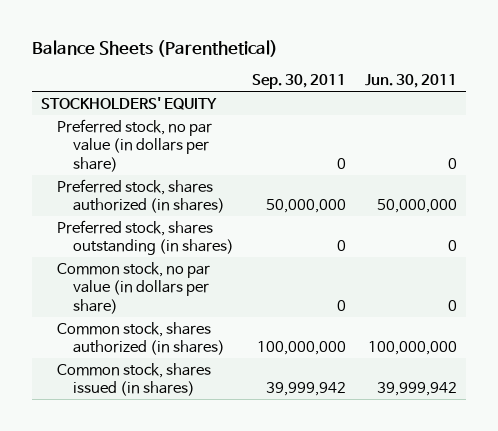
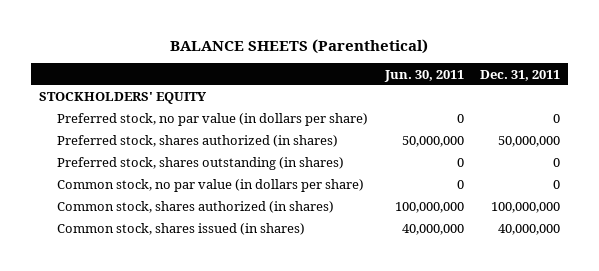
[31,39,278,57] Balance Sheets (Parenthetical) -> [170,38,429,54] BALANCE SHEETS (Parenthetical)
[252,73,347,89] Sep. 30, 2011 -> none
none -> [480,69,561,81] Dec. 31, 2011
[377,382,458,397] 39,999,942 -> [401,224,464,236] 40,000,000

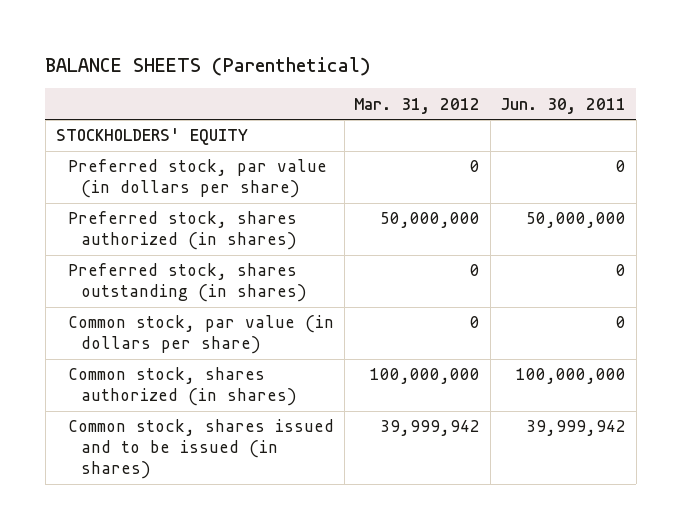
[480,69,561,81] Dec. 31, 2011 -> none
none -> [354,97,481,114] Mar. 31, 2012
[57,113,369,127] Preferred stock, no par value (in dollars per share) -> [68,159,328,199] Preferred stock, par value (in dollars per share)
[57,179,365,193] Common stock, no par value (in dollars per share) -> [68,315,335,355] Common stock, par value (in dollars per share)
[57,223,306,236] Common stock, shares issued (in shares) -> [68,419,335,480] Common stock, shares issued and to be issued (in shares)
[401,224,464,236] 40,000,000 -> [526,420,627,437] 39,999,942

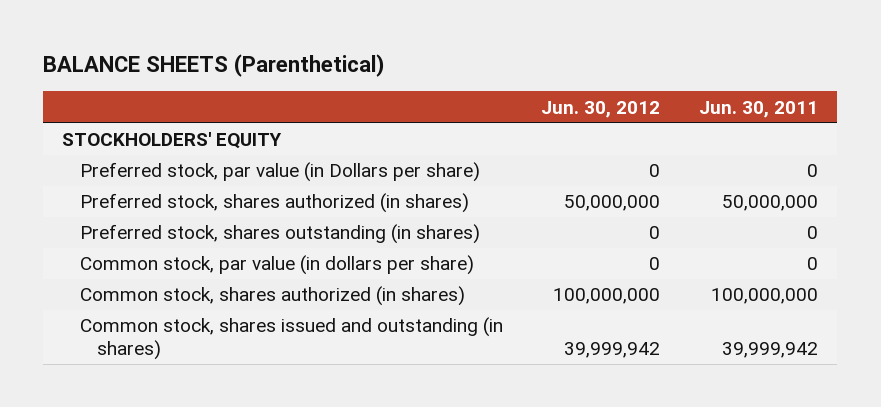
[354,97,481,114] Mar. 31, 2012 -> none
none -> [541,100,661,118] Jun. 30, 2012
[68,159,328,199] Preferred stock, par value (in dollars per share) -> [79,162,480,183] Preferred stock, par value (in Dollars per share)
[68,419,335,480] Common stock, shares issued and to be issued (in shares) -> [79,317,503,360] Common stock, shares issued and outstanding (in shares)

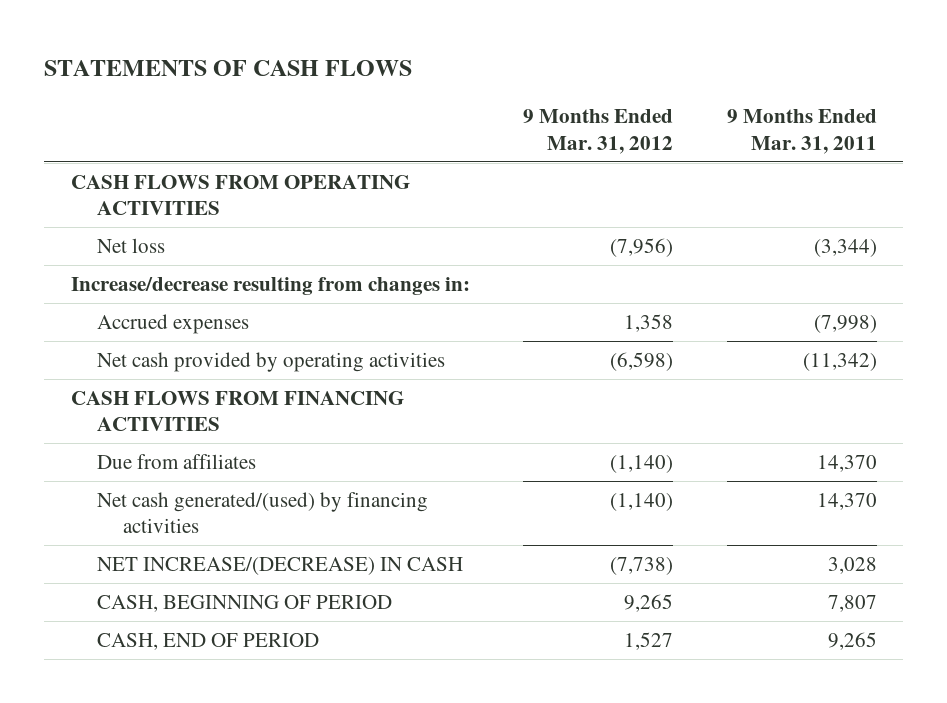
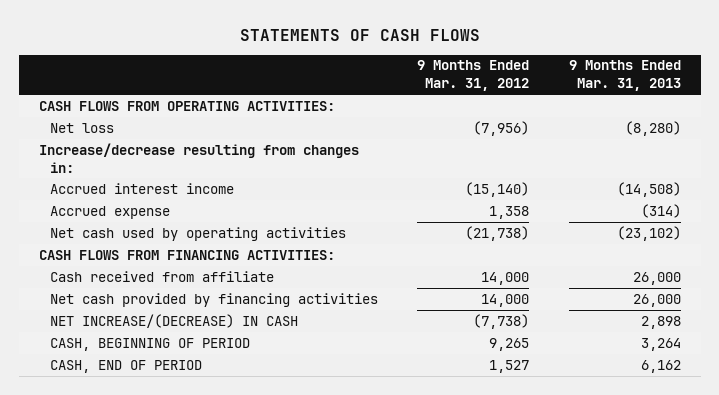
[726,109,877,154] 9 Months Ended Mar. 31, 2011 -> none
none -> [568,60,681,92] 9 Months Ended Mar. 31, 2013
[70,174,410,216] CASH FLOWS FROM OPERATING ACTIVITIES -> [38,100,335,111] CASH FLOWS FROM OPERATING ACTIVITIES:
[96,453,256,469] Due from affiliates -> none
none -> [49,182,234,194] Accrued interest income
[96,313,249,334] Accrued expenses -> [49,205,170,219] Accrued expense
[96,351,445,372] Net cash provided by operating activities -> [49,226,346,241] Net cash used by operating activities
[610,351,674,371] (6,598) -> [465,225,530,241] (21,738)
[70,390,404,432] CASH FLOWS FROM FINANCING ACTIVITIES -> [38,249,335,260] CASH FLOWS FROM FINANCING ACTIVITIES:
none -> [49,270,274,282] Cash received from affiliate
[96,491,428,534] Net cash generated/(used) by financing activities -> [49,292,378,307] Net cash provided by financing activities
[610,492,674,511] (1,140) -> [481,293,530,307] 14,000

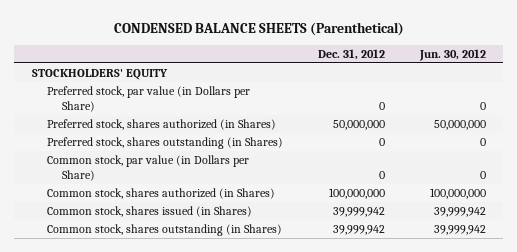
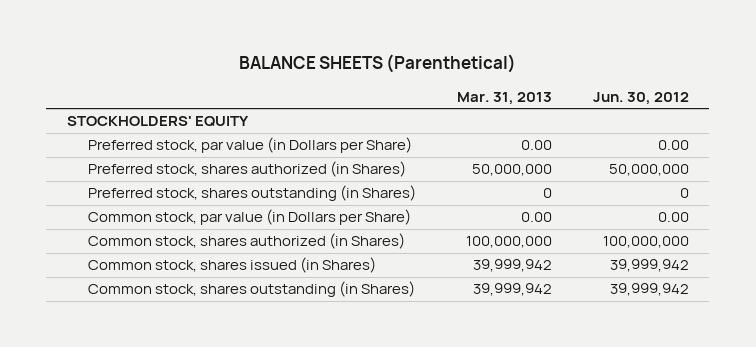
[113,21,404,36] CONDENSED BALANCE SHEETS (Parenthetical) -> [238,54,516,74] BALANCE SHEETS (Parenthetical)
[317,48,385,60] Dec. 31, 2012 -> none
none -> [457,91,553,105] Mar. 31, 2013
[479,101,486,110] 0 -> [657,140,689,151] 0.00
[479,170,486,179] 0 -> [657,212,689,223] 0.00

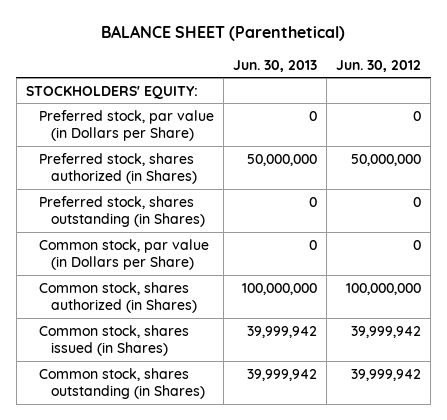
[238,54,516,74] BALANCE SHEETS (Parenthetical) -> [101,24,346,41] BALANCE SHEET (Parenthetical)
[457,91,553,105] Mar. 31, 2013 -> none
none -> [232,59,317,72] Jun. 30, 2013
[66,116,249,128] STOCKHOLDERS' EQUITY -> [25,85,198,99] STOCKHOLDERS' EQUITY:
[657,140,689,151] 0.00 -> [413,110,422,121] 0
[657,212,689,223] 0.00 -> [413,239,422,250] 0

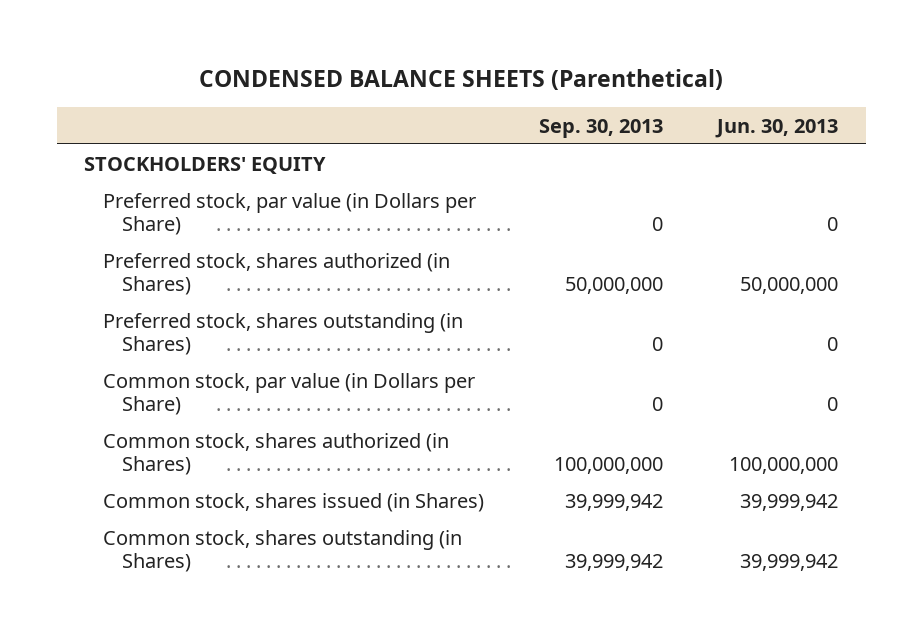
[101,24,346,41] BALANCE SHEET (Parenthetical) -> [199,69,724,91] CONDENSED BALANCE SHEETS (Parenthetical)
[336,59,422,72] Jun. 30, 2012 -> none
none -> [538,118,663,138] Sep. 30, 2013
[25,85,198,99] STOCKHOLDERS' EQUITY: -> [83,156,326,174] STOCKHOLDERS' EQUITY

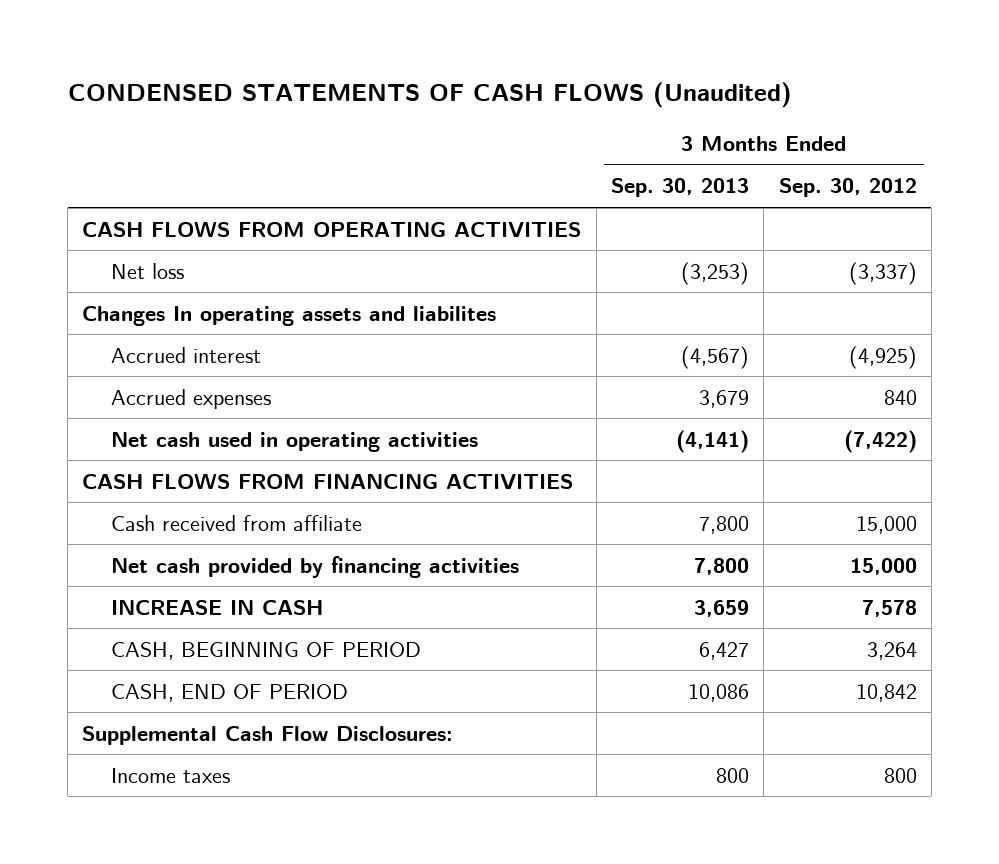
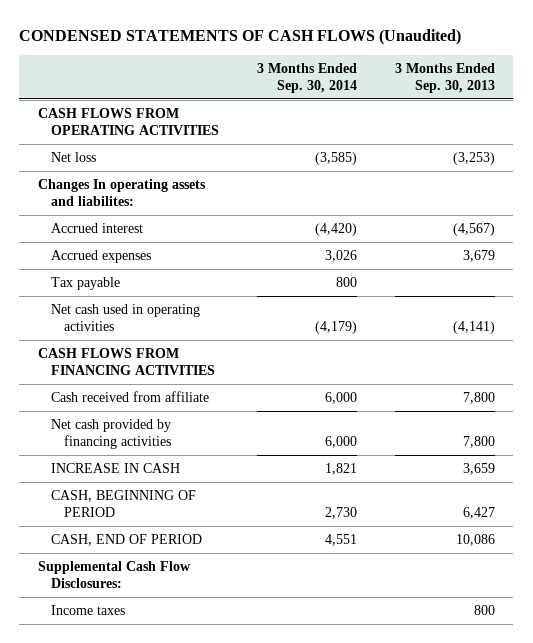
[778,178,917,198] Sep. 30, 2012 -> none
none -> [256,62,357,94] 3 Months Ended Sep. 30, 2014
[82,305,497,326] Changes In operating assets and liabilites -> [38,178,207,207] Changes In operating assets and liabilites:
none -> [50,276,120,290] Tax payable

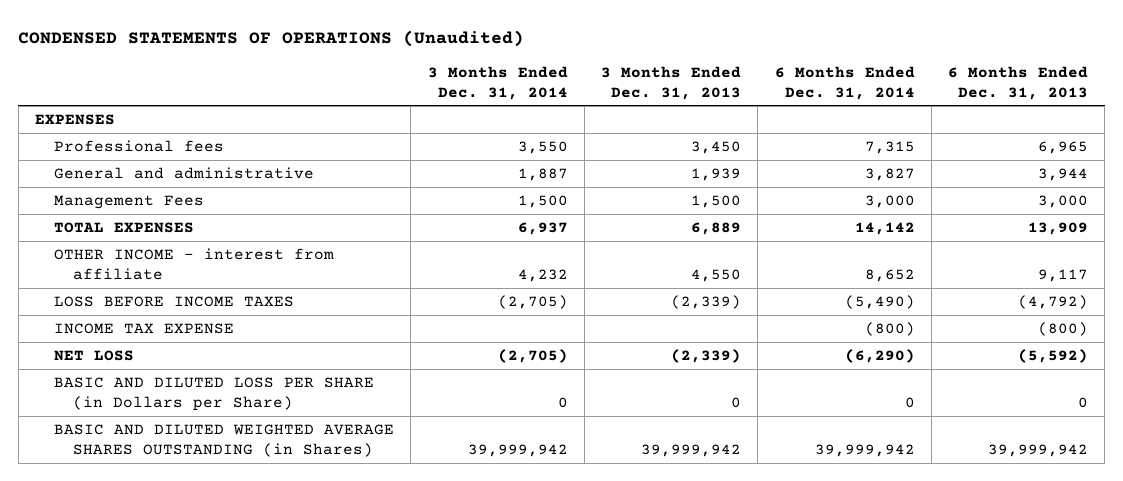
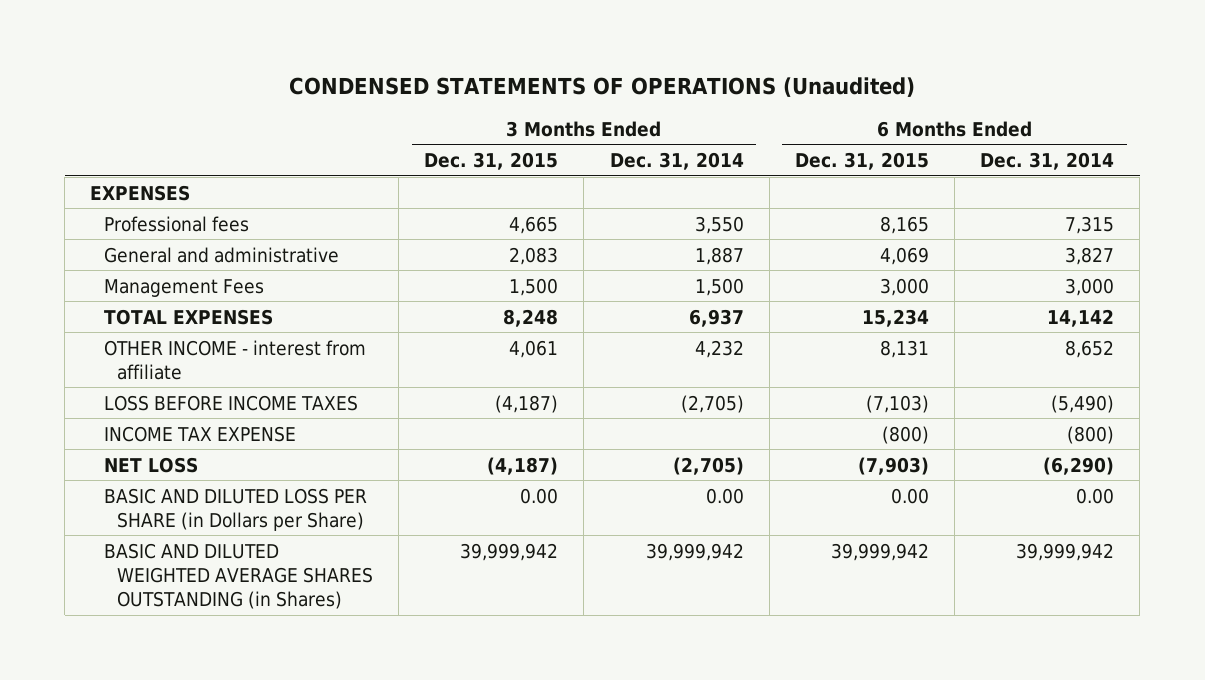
[601,65,742,100] 3 Months Ended Dec. 31, 2013 -> none
[948,65,1089,100] 6 Months Ended Dec. 31, 2013 -> none
none -> [424,152,559,171] Dec. 31, 2015
none -> [794,152,929,171] Dec. 31, 2015
[557,396,568,408] 0 -> [705,487,744,504] 0.00
[904,396,915,408] 0 -> [1076,487,1115,504] 0.00

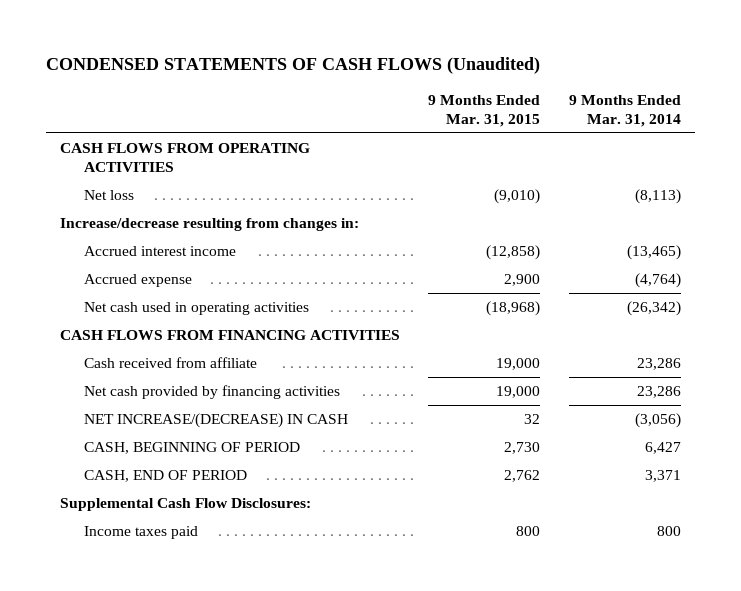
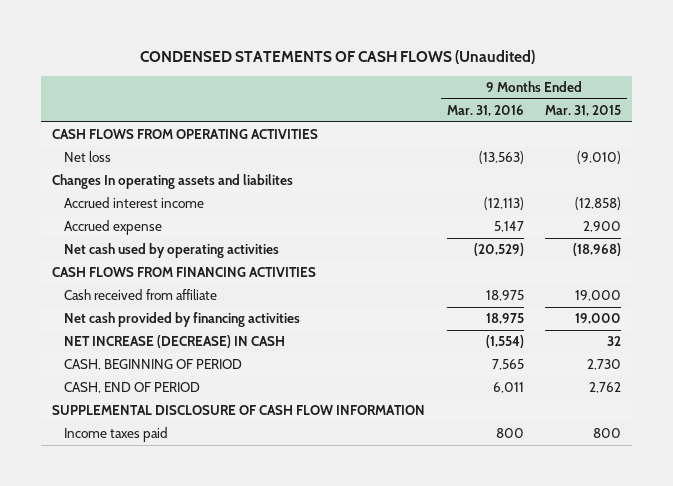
[568,94,681,128] 9 Months Ended Mar. 31, 2014 -> none
none -> [446,105,524,117] Mar. 31, 2016
[60,217,360,231] Increase/decrease resulting from changes in: -> [51,174,293,190] Changes In operating assets and liabilites
[83,301,309,315] Net cash used in operating activities -> [64,243,280,259] Net cash used by operating activities
[83,412,348,428] NET INCREASE/(DECREASE) IN CASH -> [64,335,286,349] NET INCREASE (DECREASE) IN CASH
[60,497,312,511] Supplemental Cash Flow Disclosures: -> [51,405,425,416] SUPPLEMENTAL DISCLOSURE OF CASH FLOW INFORMATION

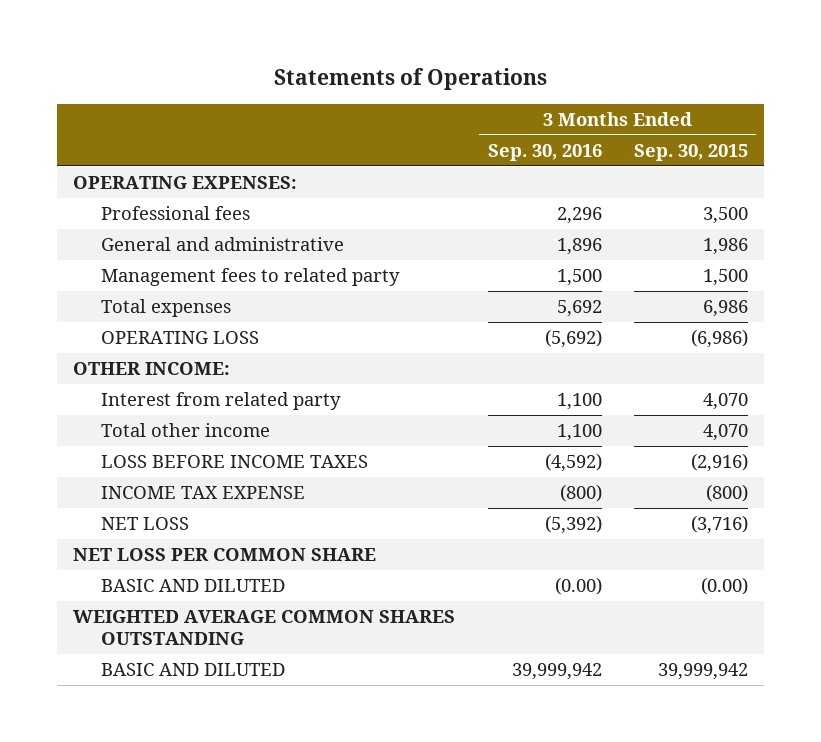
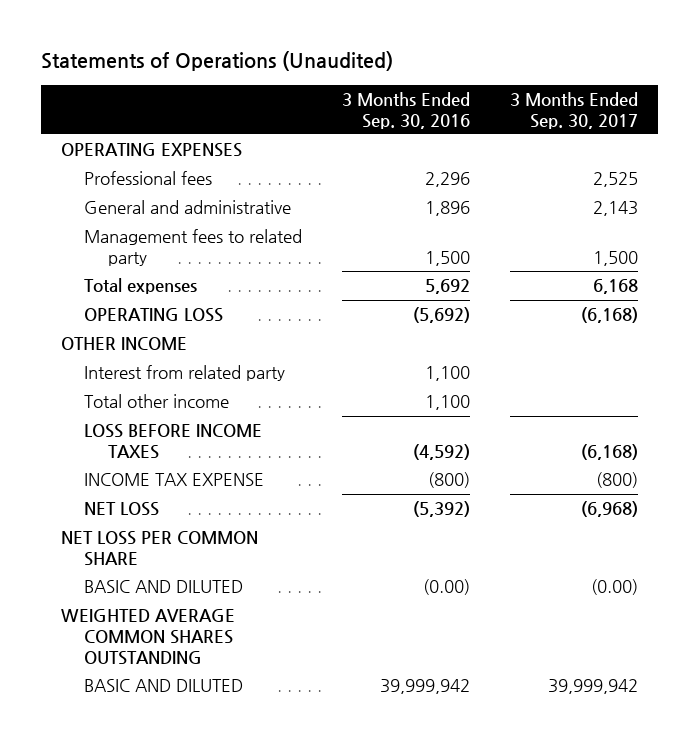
[273,68,547,91] Statements of Operations -> [40,51,393,72] Statements of Operations (Unaudited)
[633,143,748,161] Sep. 30, 2015 -> none
none -> [510,91,639,129] 3 Months Ended Sep. 30, 2017
[73,176,298,190] OPERATING EXPENSES: -> [60,143,242,158] OPERATING EXPENSES
[73,362,231,376] OTHER INCOME: -> [60,337,187,351] OTHER INCOME

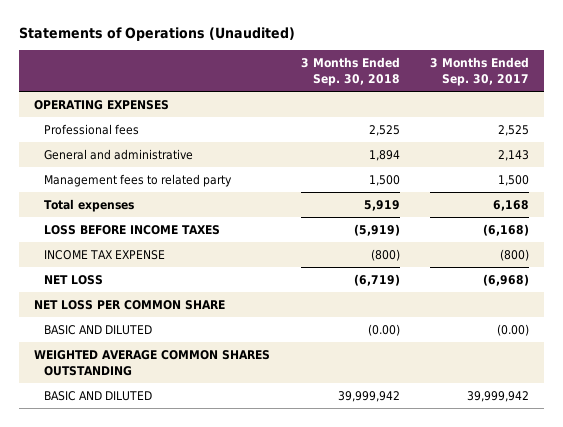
[342,91,471,129] 3 Months Ended Sep. 30, 2016 -> none
none -> [300,57,400,87] 3 Months Ended Sep. 30, 2018
[84,308,224,323] OPERATING LOSS -> none
[60,337,187,351] OTHER INCOME -> none
[84,365,286,382] Interest from related party -> none
[84,394,230,409] Total other income -> none

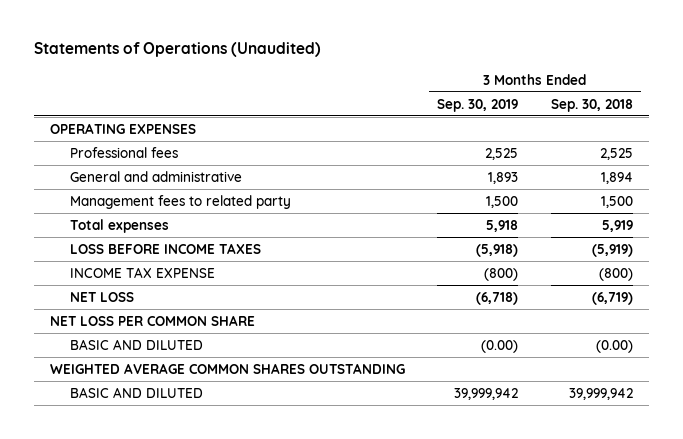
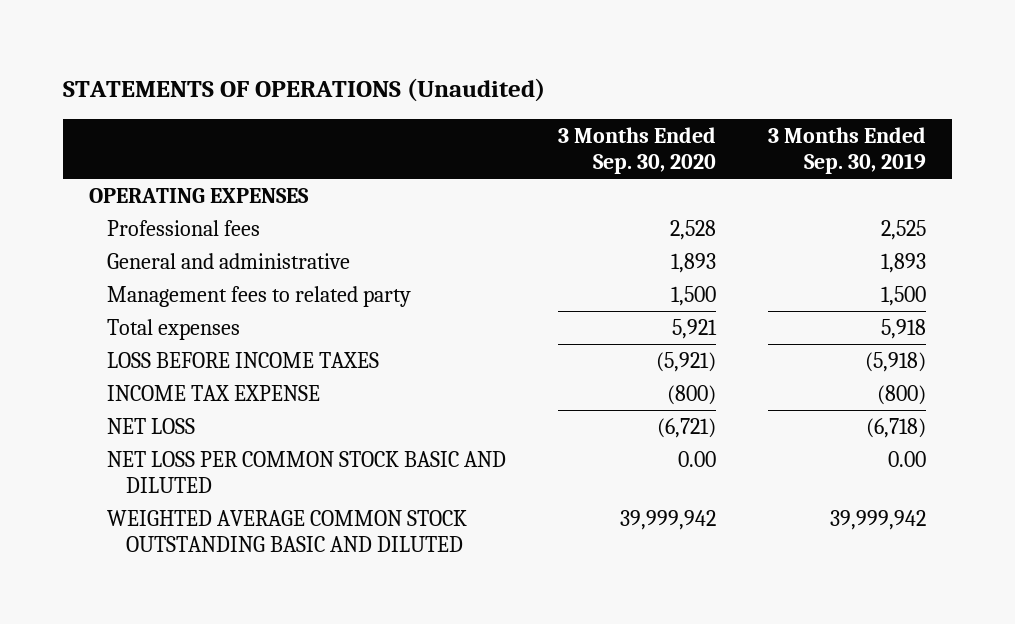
[33,42,321,58] Statements of Operations (Unaudited) -> [62,77,545,102] STATEMENTS OF OPERATIONS (Unaudited)
[550,98,633,112] Sep. 30, 2018 -> none
none -> [558,126,717,175] 3 Months Ended Sep. 30, 2020
[49,314,255,326] NET LOSS PER COMMON SHARE -> none
[49,362,405,374] WEIGHTED AVERAGE COMMON SHARES OUTSTANDING -> none
[69,338,203,350] BASIC AND DILUTED -> [107,450,507,494] NET LOSS PER COMMON STOCK BASIC AND DILUTED
[481,339,519,353] (0.00) -> [888,450,927,467] 0.00
[69,386,203,398] BASIC AND DILUTED -> [107,509,468,553] WEIGHTED AVERAGE COMMON STOCK OUTSTANDING BASIC AND DILUTED

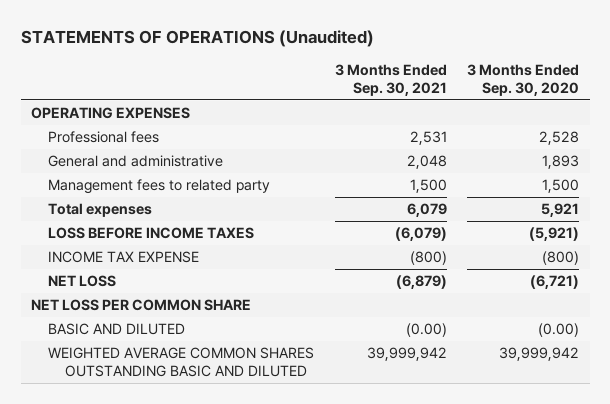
[768,126,927,175] 3 Months Ended Sep. 30, 2019 -> none
none -> [334,64,447,96] 3 Months Ended Sep. 30, 2021
none -> [31,299,252,312] NET LOSS PER COMMON SHARE
[107,450,507,494] NET LOSS PER COMMON STOCK BASIC AND DILUTED -> [48,323,186,336] BASIC AND DILUTED
[678,450,717,467] 0.00 -> [538,323,580,338] (0.00)
[107,509,468,553] WEIGHTED AVERAGE COMMON STOCK OUTSTANDING BASIC AND DILUTED -> [48,347,315,377] WEIGHTED AVERAGE COMMON SHARES OUTSTANDING BASIC AND DILUTED

